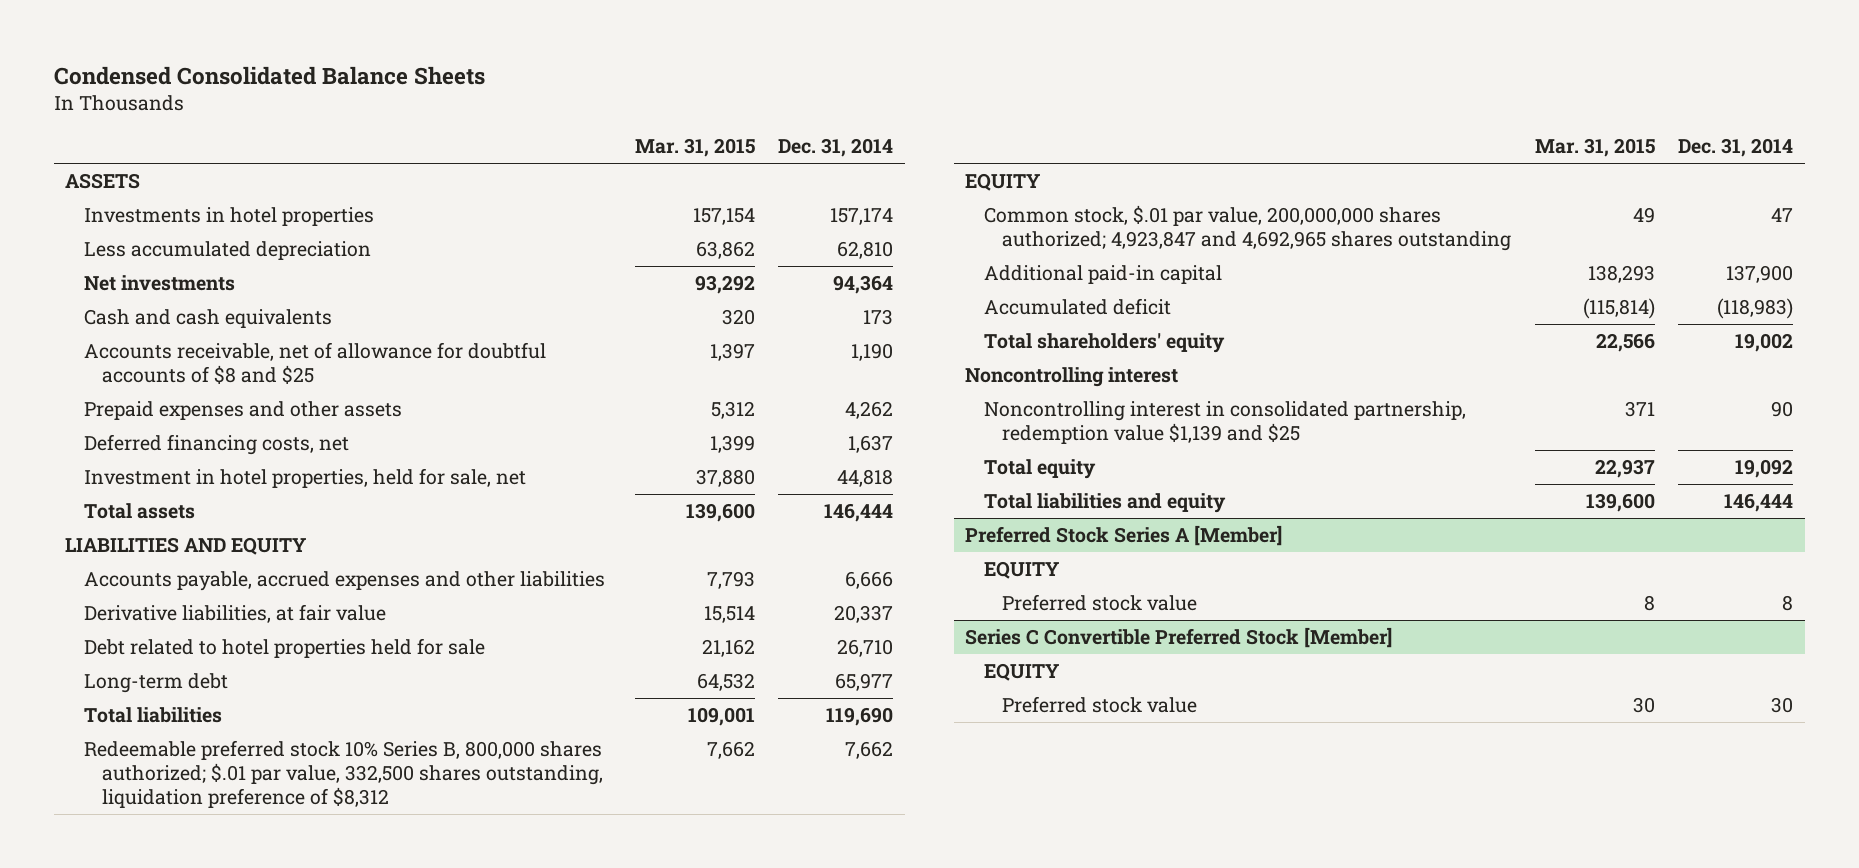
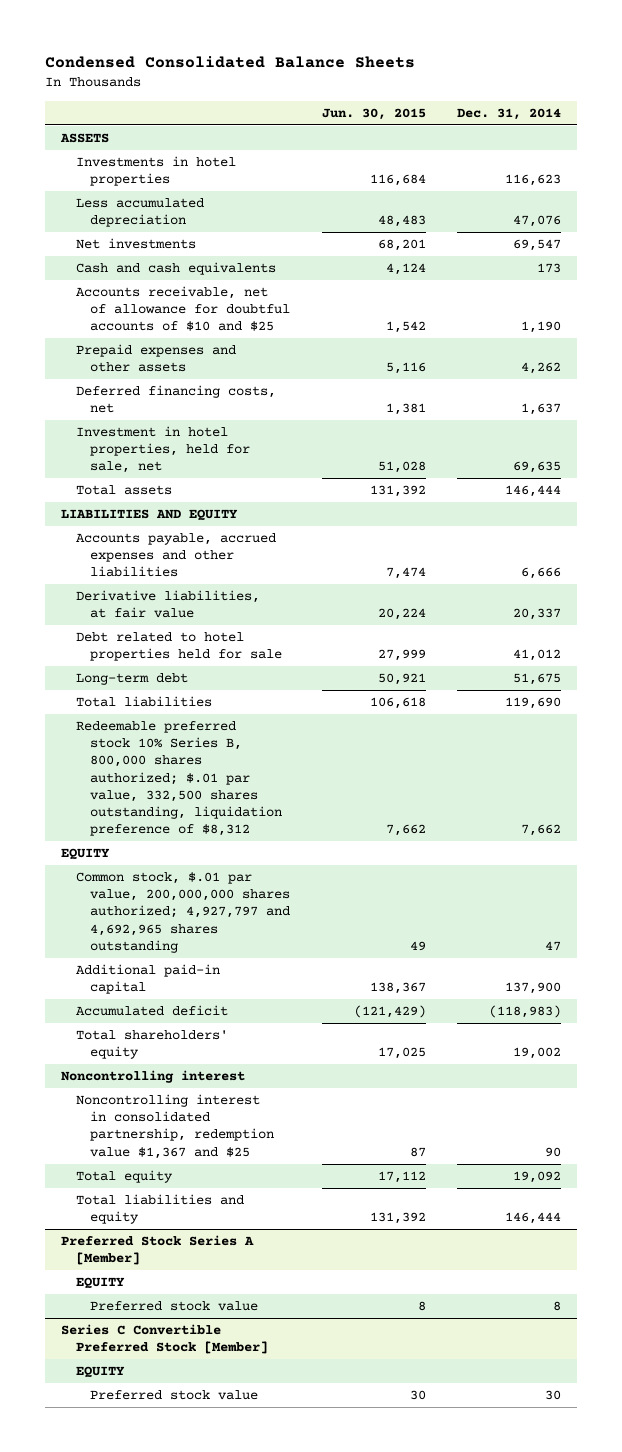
[634,138,755,158] Mar. 31, 2015 -> none
none -> [321,107,426,120] Jun. 30, 2015
[830,208,894,226] 157,174 -> [505,174,562,187] 116,623
[837,241,894,260] 62,810 -> [513,215,562,228] 47,076
[833,275,894,295] 94,364 -> [513,239,562,252] 69,547
[83,342,546,385] Accounts receivable, net of allowance for doubtful accounts of $8 and $25 -> [75,286,291,332] Accounts receivable, net of allowance for doubtful accounts of $10 and $25
[837,469,894,488] 44,818 -> [513,461,562,474] 69,635
[837,639,894,658] 26,710 -> [513,649,562,662] 41,012
[835,673,894,692] 65,977 -> [513,673,562,686] 51,675
[983,205,1512,252] Common stock, $.01 par value, 200,000,000 shares authorized; 4,923,847 and 4,692,965 shares outstanding -> [75,872,291,953] Common stock, $.01 par value, 200,000,000 shares authorized; 4,927,797 and 4,692,965 shares outstanding
[983,401,1466,445] Noncontrolling interest in consolidated partnership, redemption value $1,139 and $25 -> [75,1094,275,1159] Noncontrolling interest in consolidated partnership, redemption value $1,367 and $25

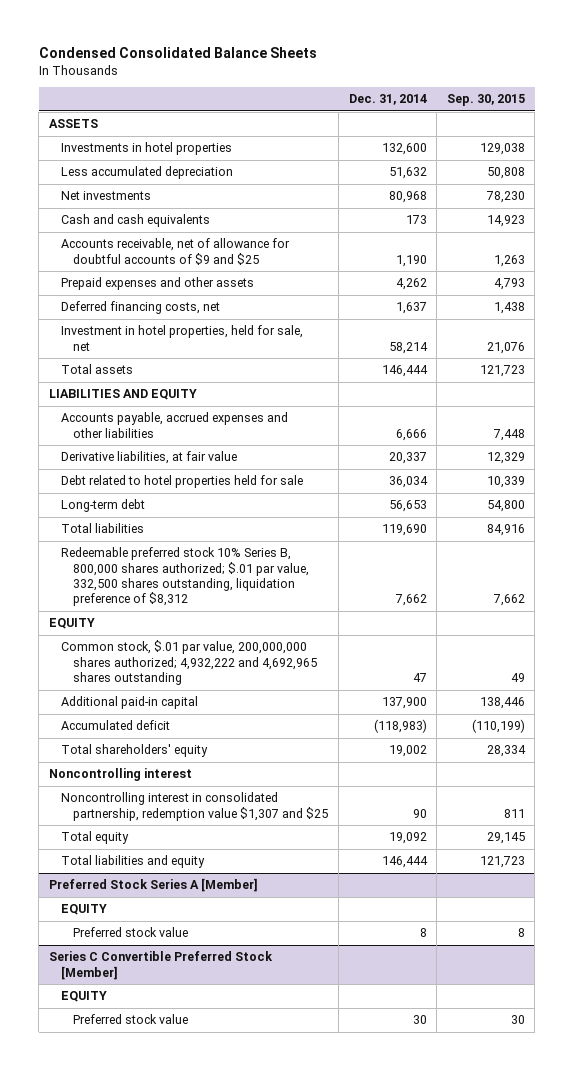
[321,107,426,120] Jun. 30, 2015 -> none
none -> [446,94,525,107] Sep. 30, 2015
[505,174,562,187] 116,623 -> [381,143,427,156] 132,600
[513,215,562,228] 47,076 -> [388,167,427,180] 51,632
[513,239,562,252] 69,547 -> [388,191,427,204] 80,968
[75,286,291,332] Accounts receivable, net of allowance for doubtful accounts of $10 and $25 -> [61,238,291,265] Accounts receivable, net of allowance for doubtful accounts of $9 and $25
[513,461,562,474] 69,635 -> [388,341,428,354] 58,214
[513,649,562,662] 41,012 -> [388,476,428,489] 36,034
[513,673,562,686] 51,675 -> [388,500,427,513] 56,653
[75,872,291,953] Common stock, $.01 par value, 200,000,000 shares authorized; 4,927,797 and 4,692,965 shares outstanding -> [61,640,318,685] Common stock, $.01 par value, 200,000,000 shares authorized; 4,932,222 and 4,692,965 shares outstanding
[75,1094,275,1159] Noncontrolling interest in consolidated partnership, redemption value $1,367 and $25 -> [61,792,329,821] Noncontrolling interest in consolidated partnership, redemption value $1,307 and $25

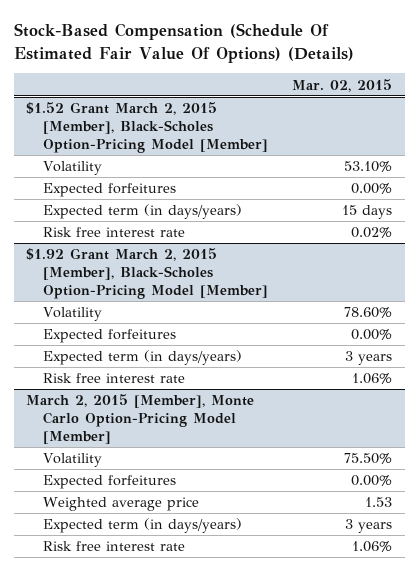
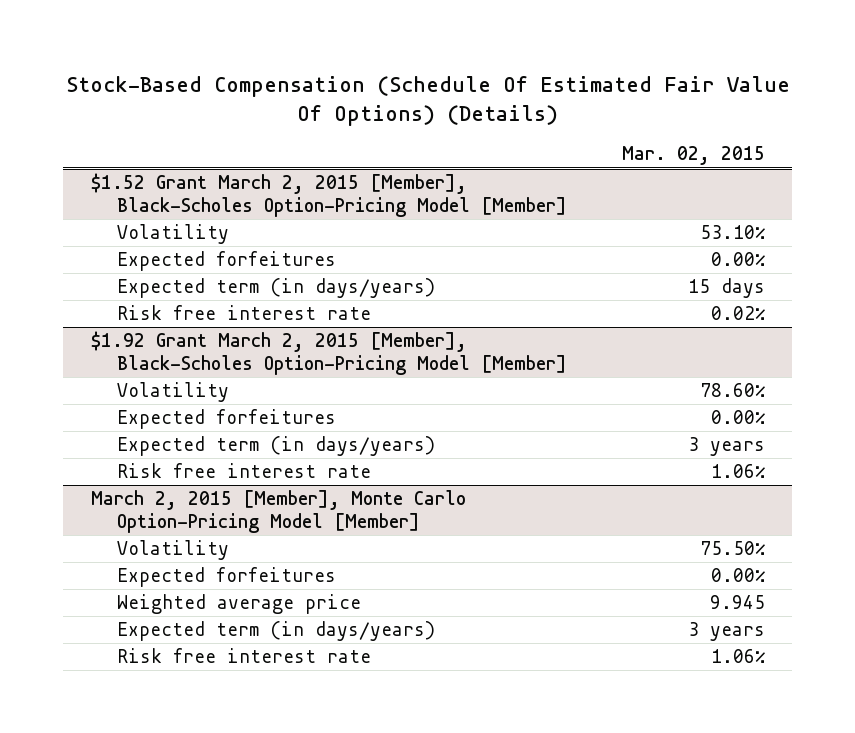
[365,497,393,508] 1.53 -> [709,595,765,610] 9.945

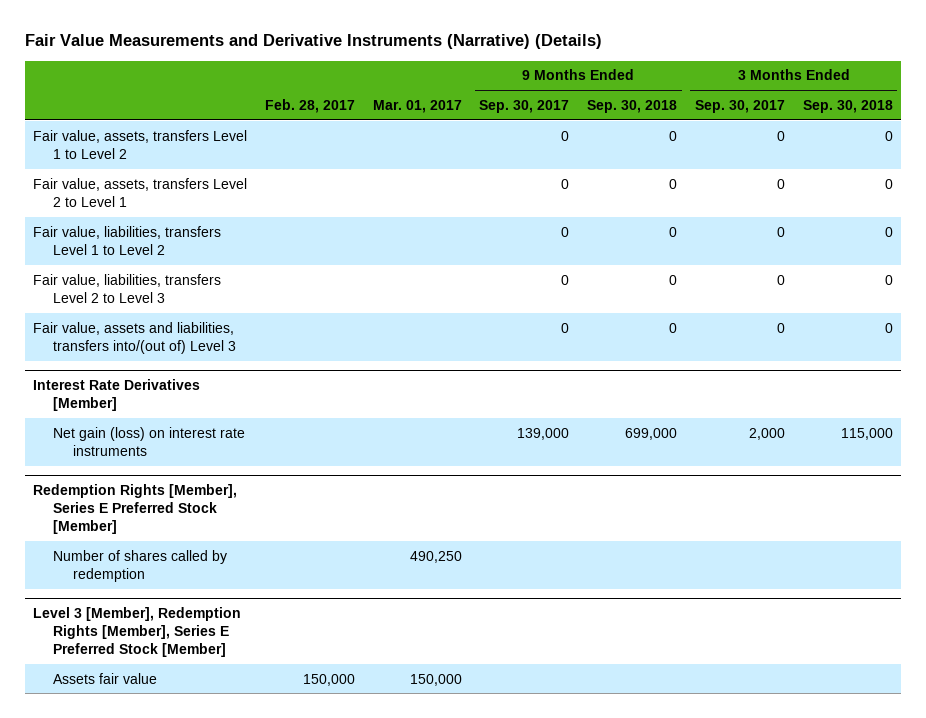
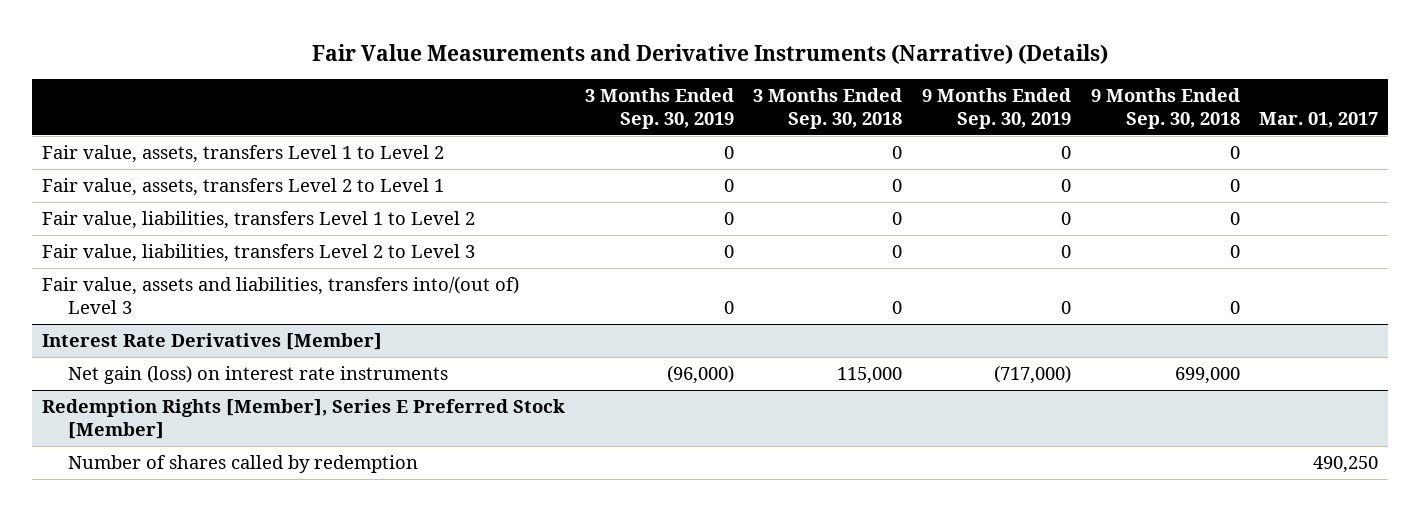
[265,98,356,113] Feb. 28, 2017 -> none
[479,99,570,113] Sep. 30, 2017 -> none
[694,99,785,113] Sep. 30, 2017 -> none
none -> [584,88,734,129] 3 Months Ended Sep. 30, 2019
none -> [921,88,1071,129] 9 Months Ended Sep. 30, 2019
[33,606,242,658] Level 3 [Member], Redemption Rights [Member], Series E Preferred Stock [Member] -> none
[53,672,158,684] Assets fair value -> none

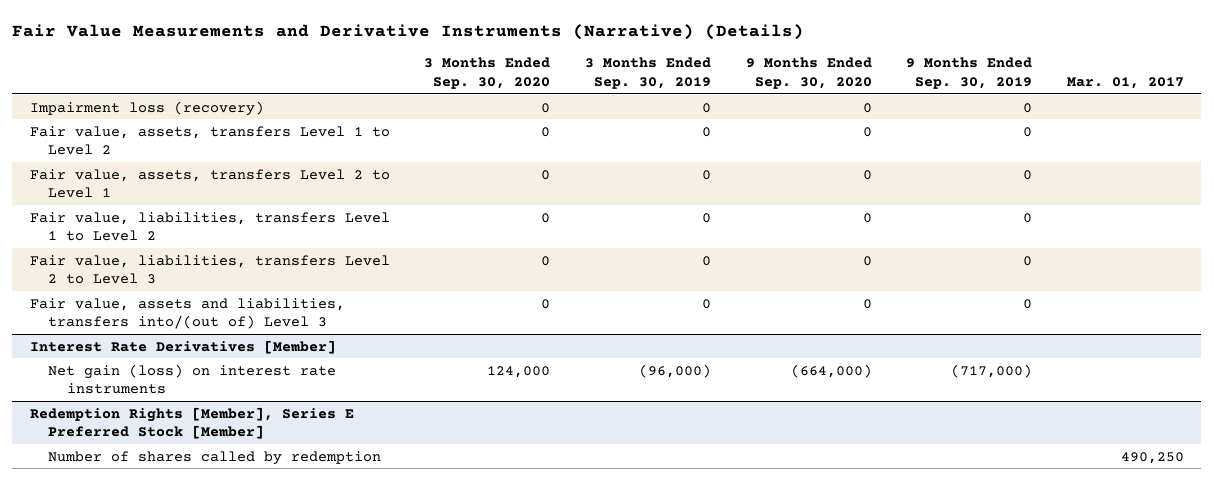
[753,88,903,129] 3 Months Ended Sep. 30, 2018 -> none
[1090,88,1240,129] 9 Months Ended Sep. 30, 2018 -> none
none -> [424,57,551,89] 3 Months Ended Sep. 30, 2020
none -> [745,57,872,89] 9 Months Ended Sep. 30, 2020
none -> [29,100,264,116] Impairment loss (recovery)

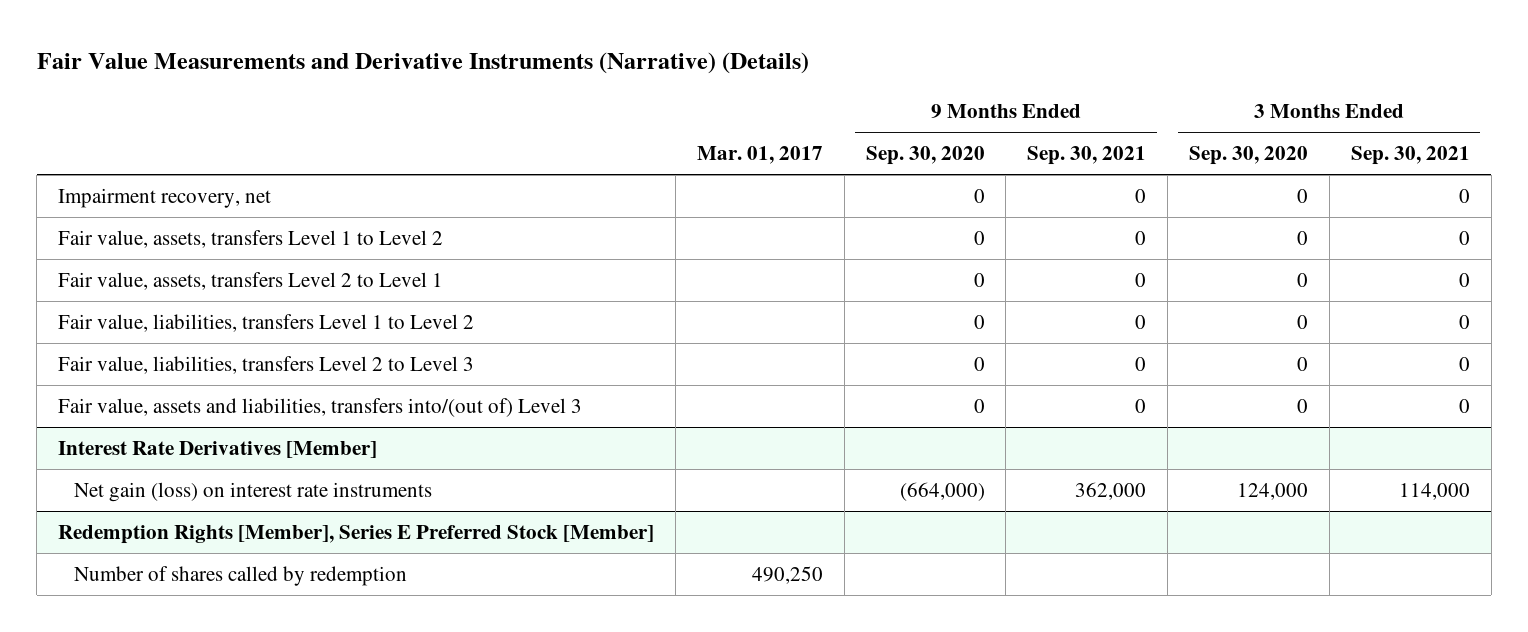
[585,57,712,89] 3 Months Ended Sep. 30, 2019 -> none
[906,57,1033,89] 9 Months Ended Sep. 30, 2019 -> none
none -> [1027,146,1147,166] Sep. 30, 2021
none -> [1350,146,1470,166] Sep. 30, 2021
[29,100,264,116] Impairment loss (recovery) -> [58,187,272,208] Impairment recovery, net

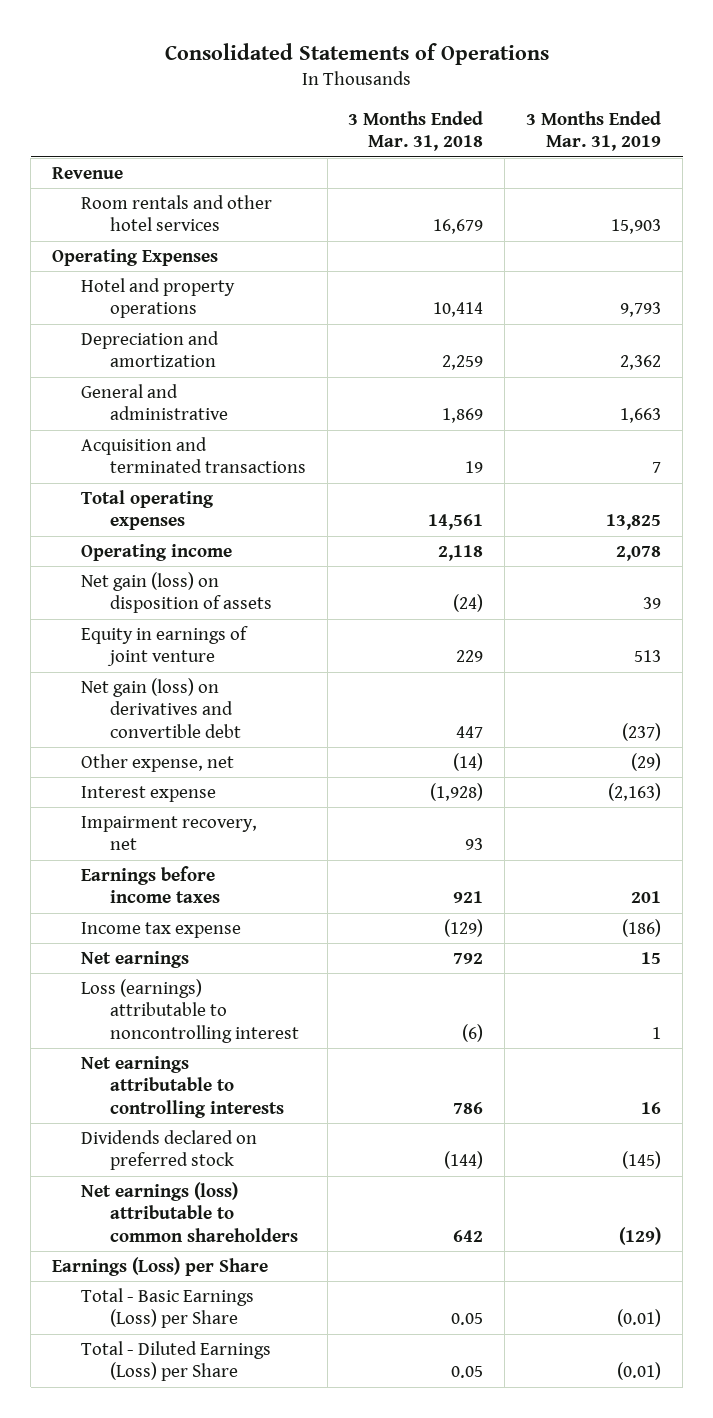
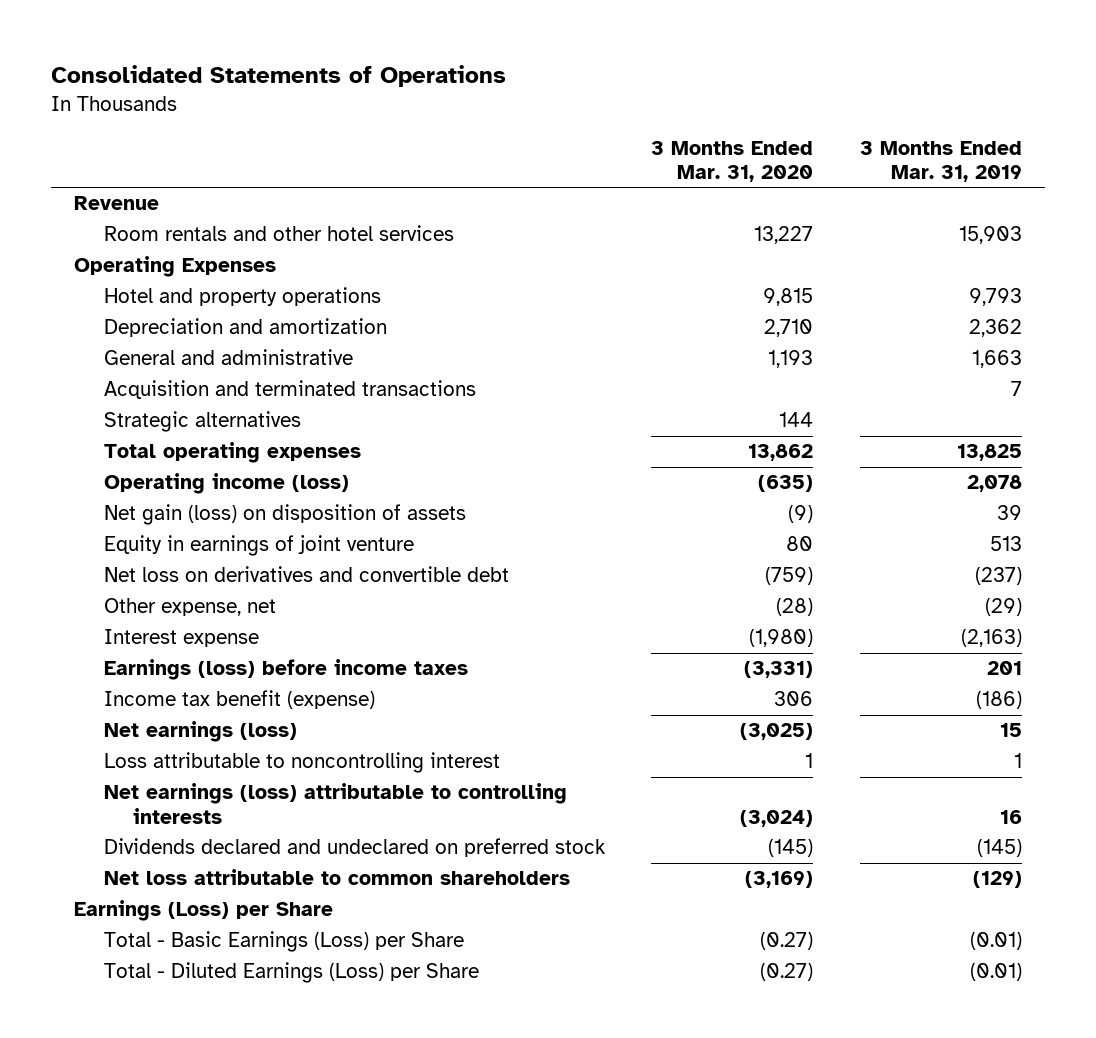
[348,110,484,152] 3 Months Ended Mar. 31, 2018 -> none
none -> [651,140,814,182] 3 Months Ended Mar. 31, 2020
none -> [103,411,301,433] Strategic alternatives
[80,544,232,562] Operating income -> [103,473,349,495] Operating income (loss)
[80,678,241,738] Net gain (loss) on derivatives and convertible debt -> [103,566,509,583] Net loss on derivatives and convertible debt
[80,816,257,851] Impairment recovery, net -> none
[80,866,220,904] Earnings before income taxes -> [103,659,468,681] Earnings (loss) before income taxes
[80,922,241,939] Income tax expense -> [103,690,375,710] Income tax benefit (expense)
[80,951,189,969] Net earnings -> [103,721,297,743] Net earnings (loss)
[80,979,299,1043] Loss (earnings) attributable to noncontrolling interest -> [103,752,500,774] Loss attributable to noncontrolling interest
[80,1056,284,1118] Net earnings attributable to controlling interests -> [103,783,567,824] Net earnings (loss) attributable to controlling interests
[80,1130,257,1171] Dividends declared on preferred stock -> [103,838,606,858] Dividends declared and undeclared on preferred stock
[80,1182,298,1242] Net earnings (loss) attributable to common shareholders -> [103,869,570,886] Net loss attributable to common shareholders

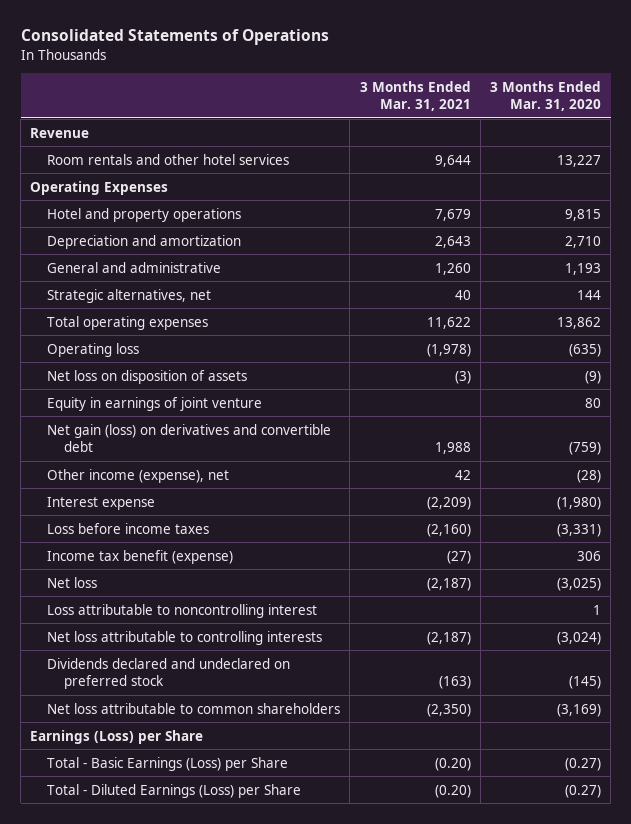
[859,140,1022,182] 3 Months Ended Mar. 31, 2019 -> none
none -> [359,80,471,112] 3 Months Ended Mar. 31, 2021
[103,380,476,400] Acquisition and terminated transactions -> none
[103,411,301,433] Strategic alternatives -> [47,288,212,303] Strategic alternatives, net
[103,473,349,495] Operating income (loss) -> [47,342,140,357] Operating loss
[103,504,466,526] Net gain (loss) on disposition of assets -> [47,369,248,384] Net loss on disposition of assets
[103,566,509,583] Net loss on derivatives and convertible debt -> [47,423,332,452] Net gain (loss) on derivatives and convertible debt
[103,598,276,617] Other expense, net -> [47,468,230,483] Other income (expense), net
[103,659,468,681] Earnings (loss) before income taxes -> [47,522,210,534] Loss before income taxes
[103,721,297,743] Net earnings (loss) -> [47,576,98,588] Net loss
[103,783,567,824] Net earnings (loss) attributable to controlling interests -> [47,630,323,645] Net loss attributable to controlling interests

